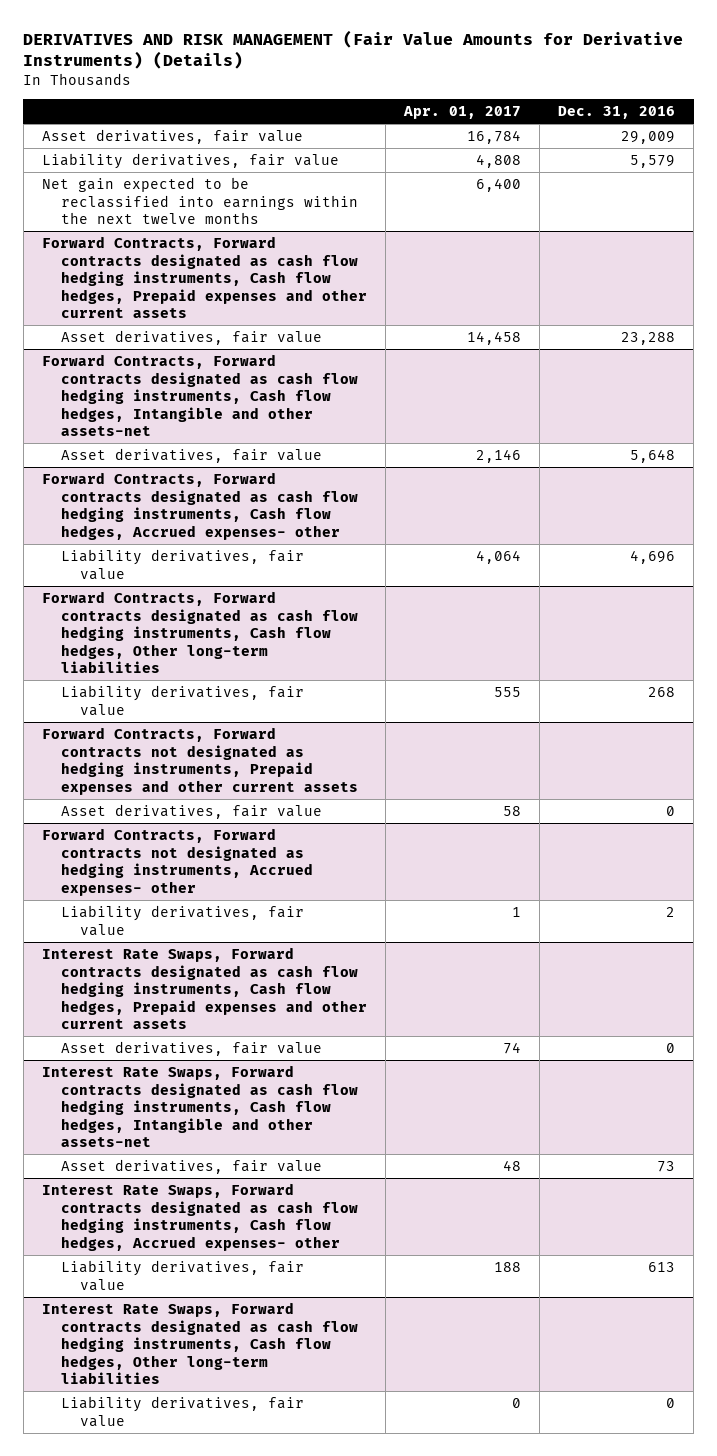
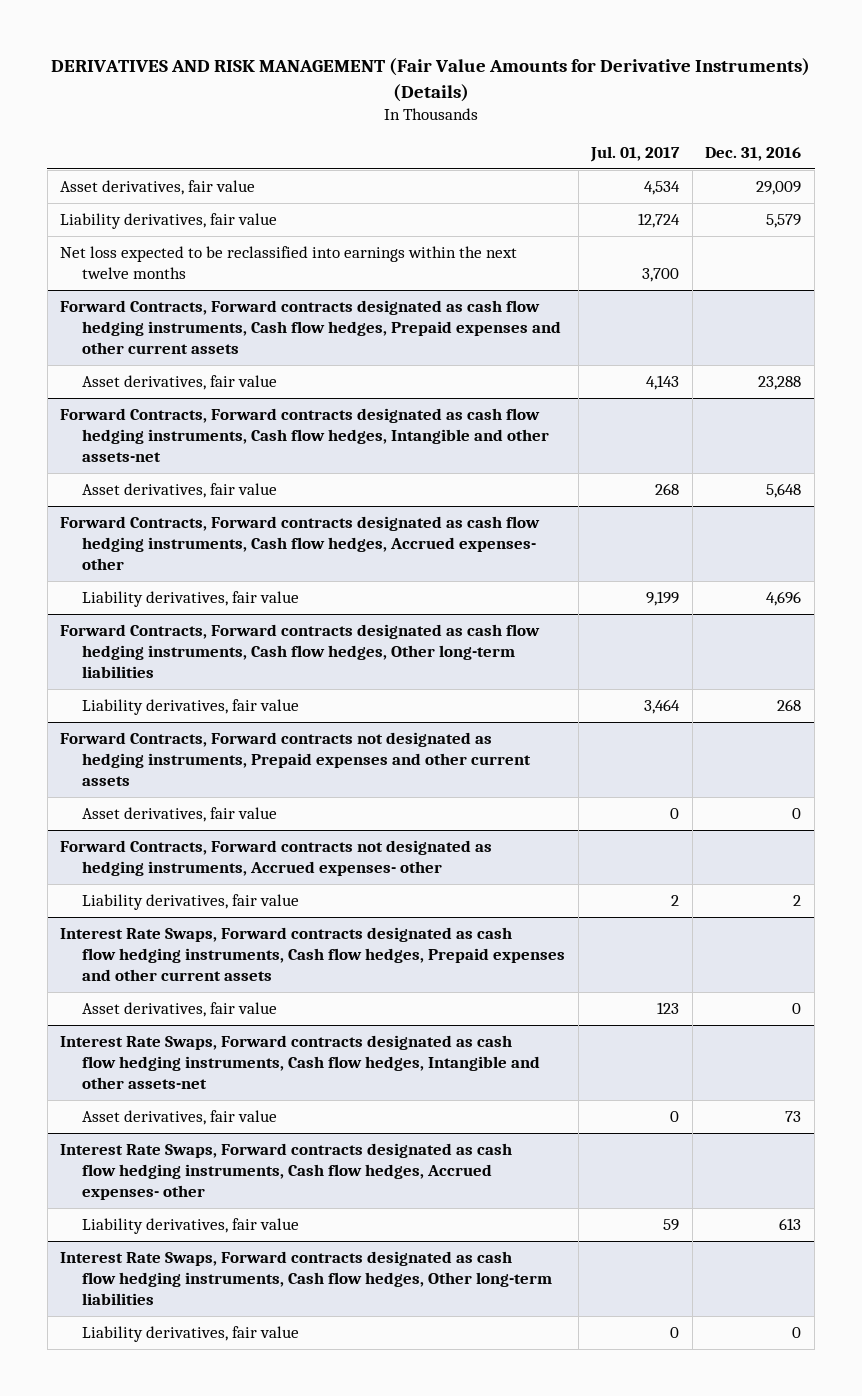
[403,105,522,119] Apr. 01, 2017 -> none
none -> [590,146,681,163] Jul. 01, 2017
[41,177,359,225] Net gain expected to be reclassified into earnings within the next twelve months -> [60,245,518,279] Net loss expected to be reclassified into earnings within the next twelve months

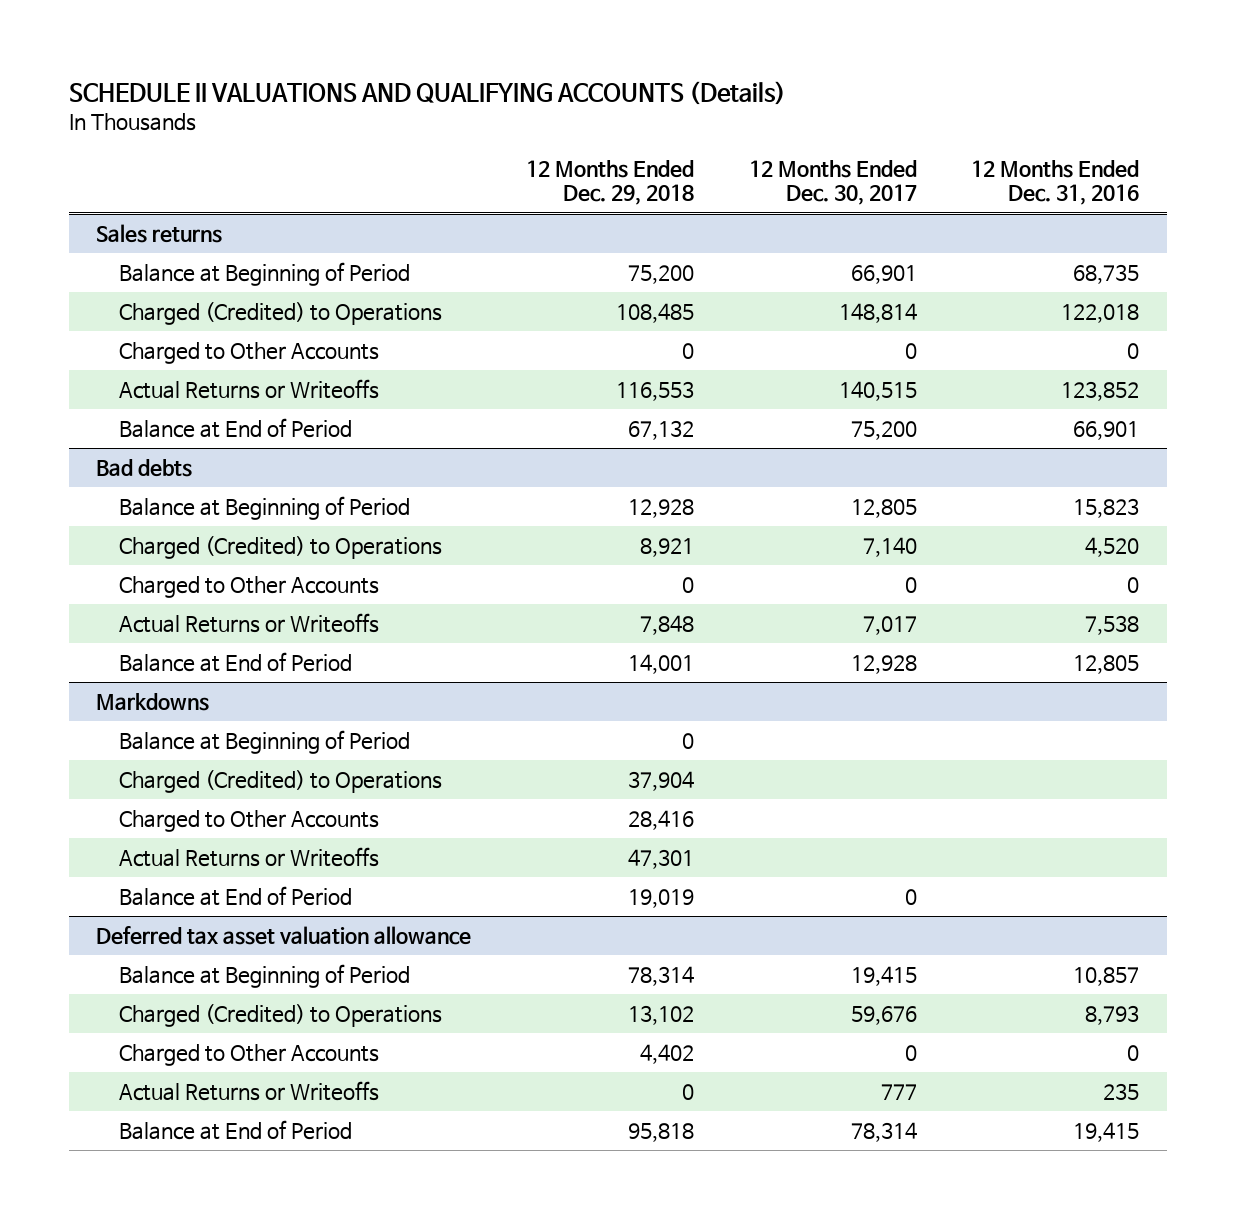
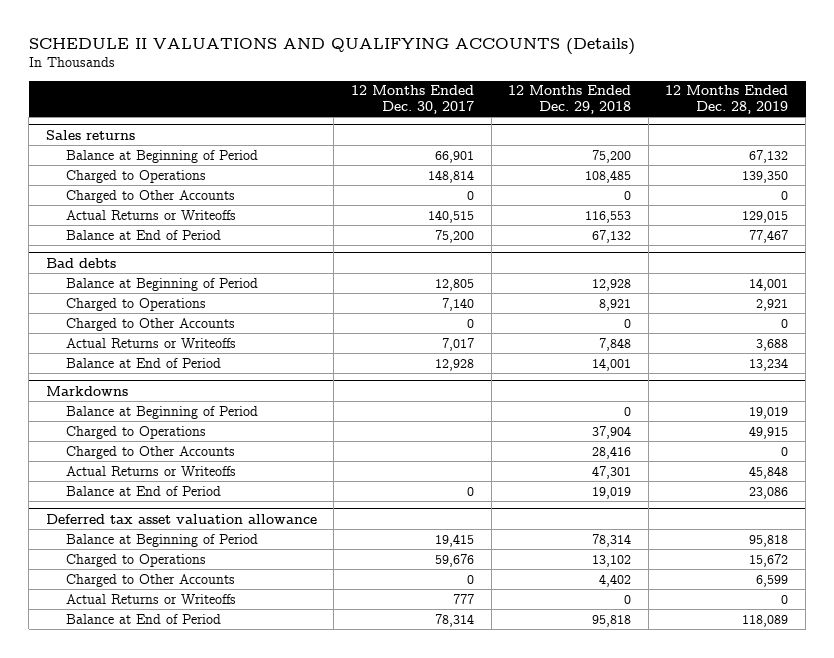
[971,160,1140,206] 12 Months Ended Dec. 31, 2016 -> none
none -> [665,85,789,114] 12 Months Ended Dec. 28, 2019
[118,302,442,326] Charged (Credited) to Operations -> [66,169,207,183] Charged to Operations
[118,536,442,560] Charged (Credited) to Operations -> [66,297,207,311] Charged to Operations
[118,770,442,794] Charged (Credited) to Operations -> [66,425,207,439] Charged to Operations
[118,1004,442,1028] Charged (Credited) to Operations -> [66,553,207,567] Charged to Operations

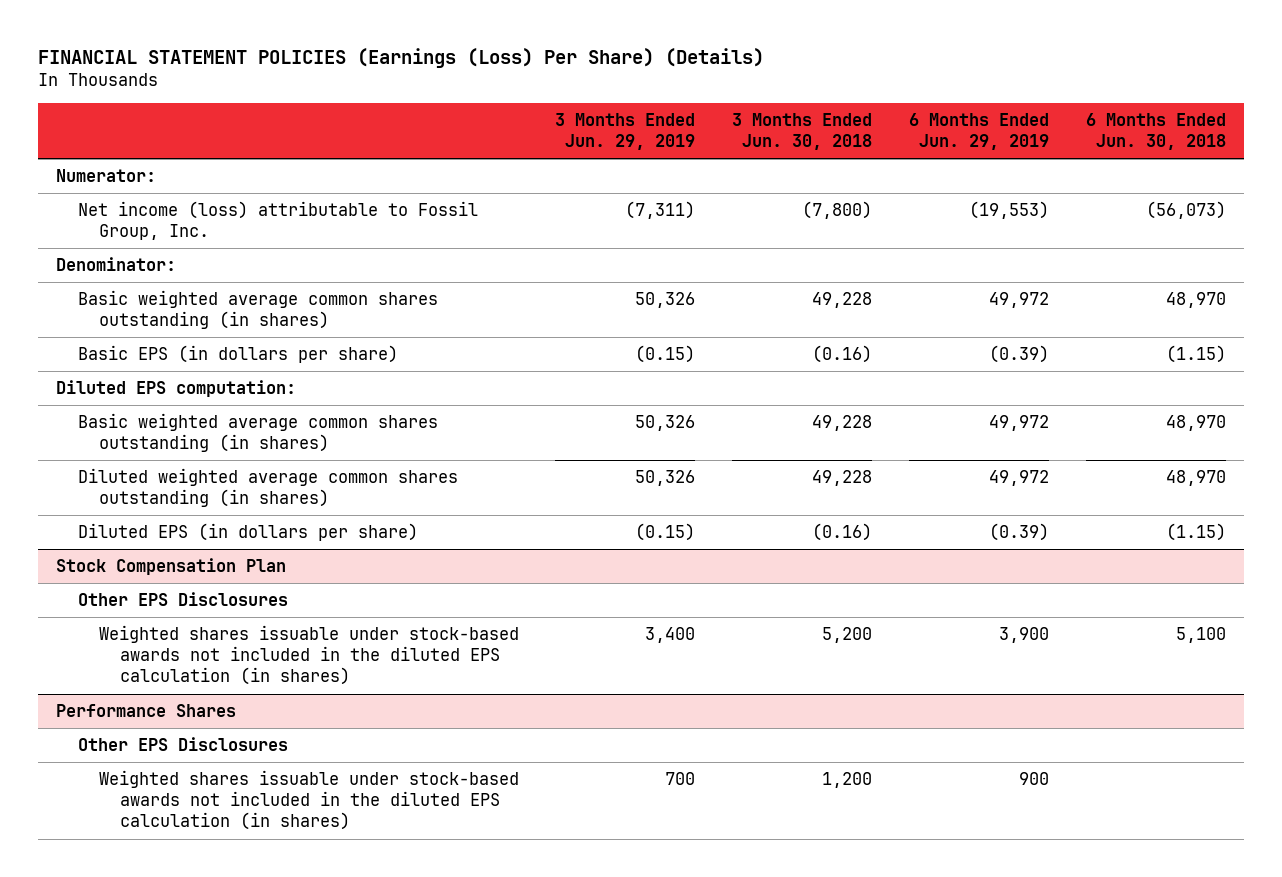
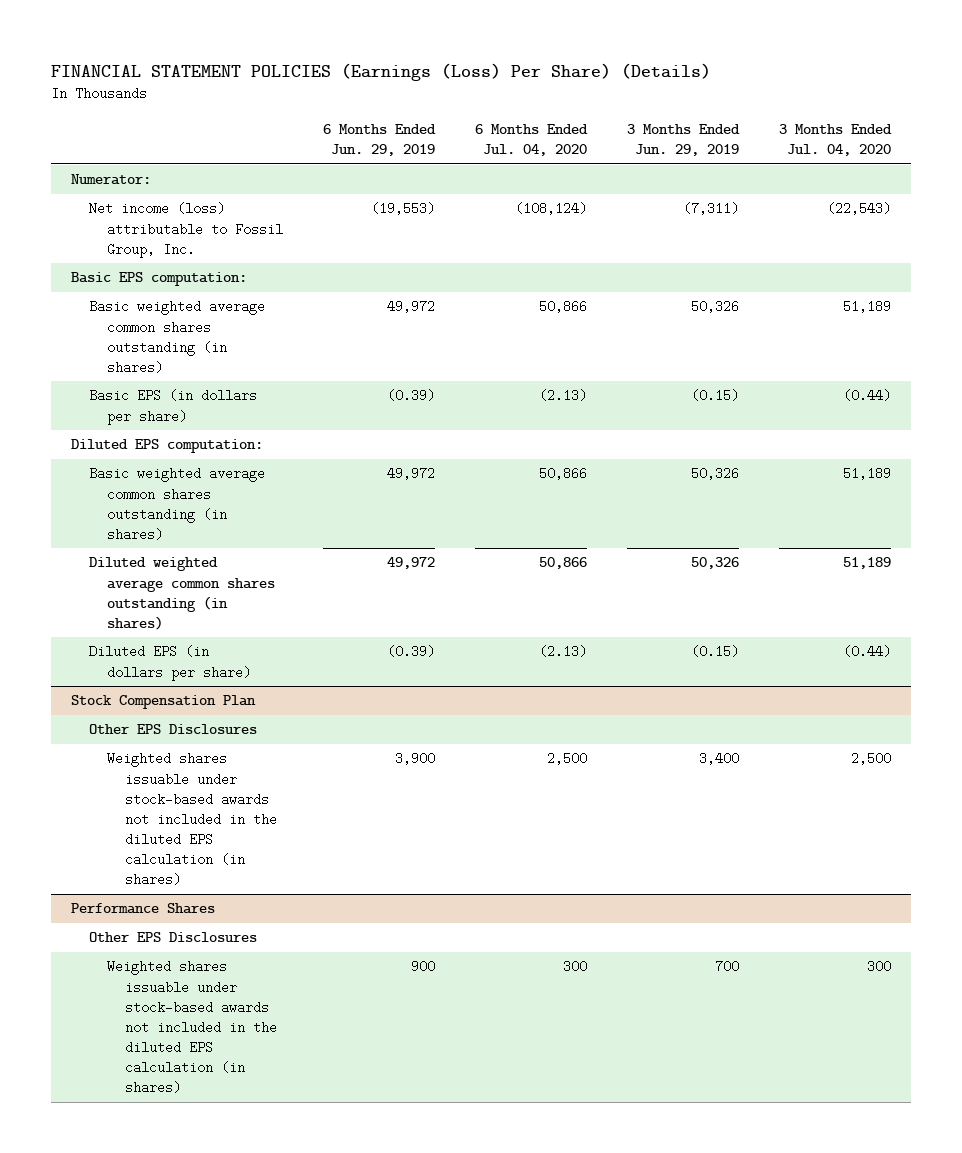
[732,113,873,151] 3 Months Ended Jun. 30, 2018 -> none
[1085,113,1226,151] 6 Months Ended Jun. 30, 2018 -> none
none -> [474,124,588,157] 6 Months Ended Jul. 04, 2020
none -> [778,124,892,157] 3 Months Ended Jul. 04, 2020
[56,257,177,272] Denominator: -> [71,272,248,287] Basic EPS computation:

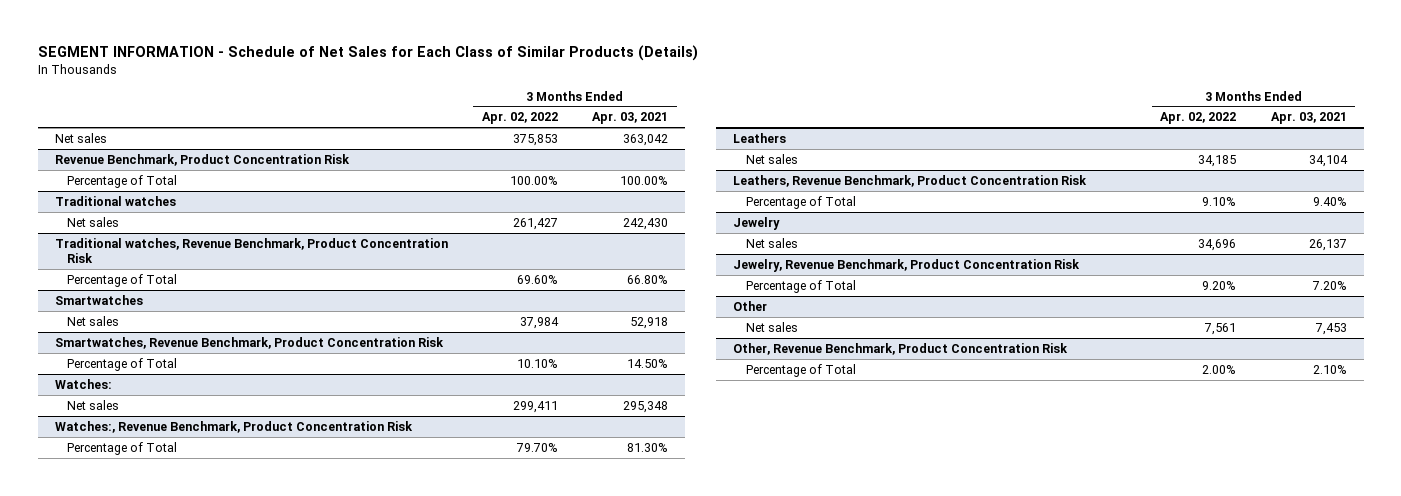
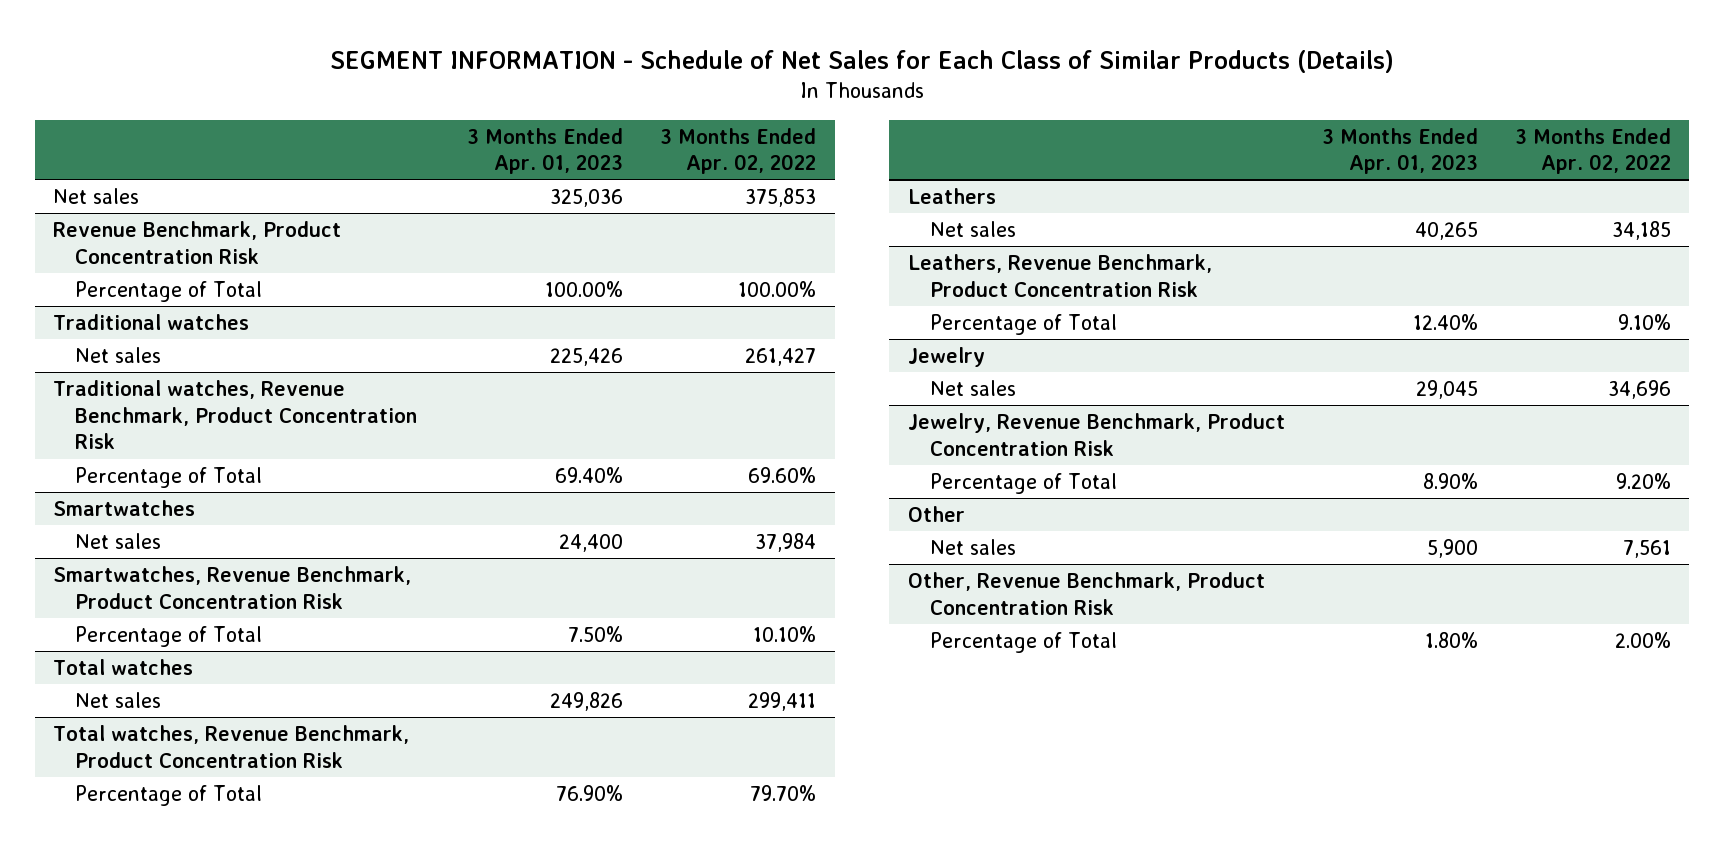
[592,112,669,125] Apr. 03, 2021 -> none
none -> [467,127,624,175] 3 Months Ended Apr. 01, 2023
[54,378,112,389] Watches: -> [53,658,194,675] Total watches
[54,420,413,433] Watches:, Revenue Benchmark, Product Concentration Risk -> [53,724,410,768] Total watches, Revenue Benchmark, Product Concentration Risk

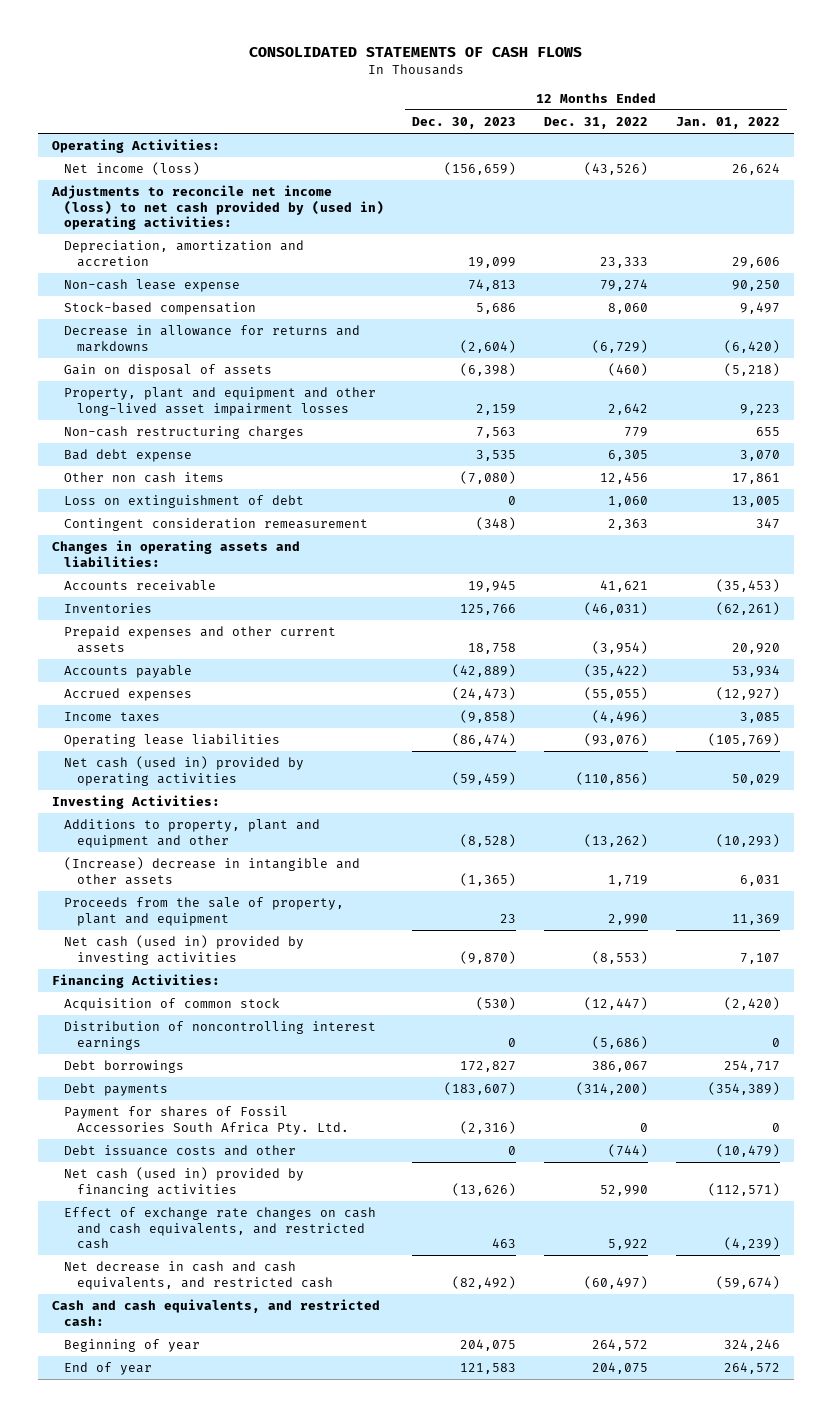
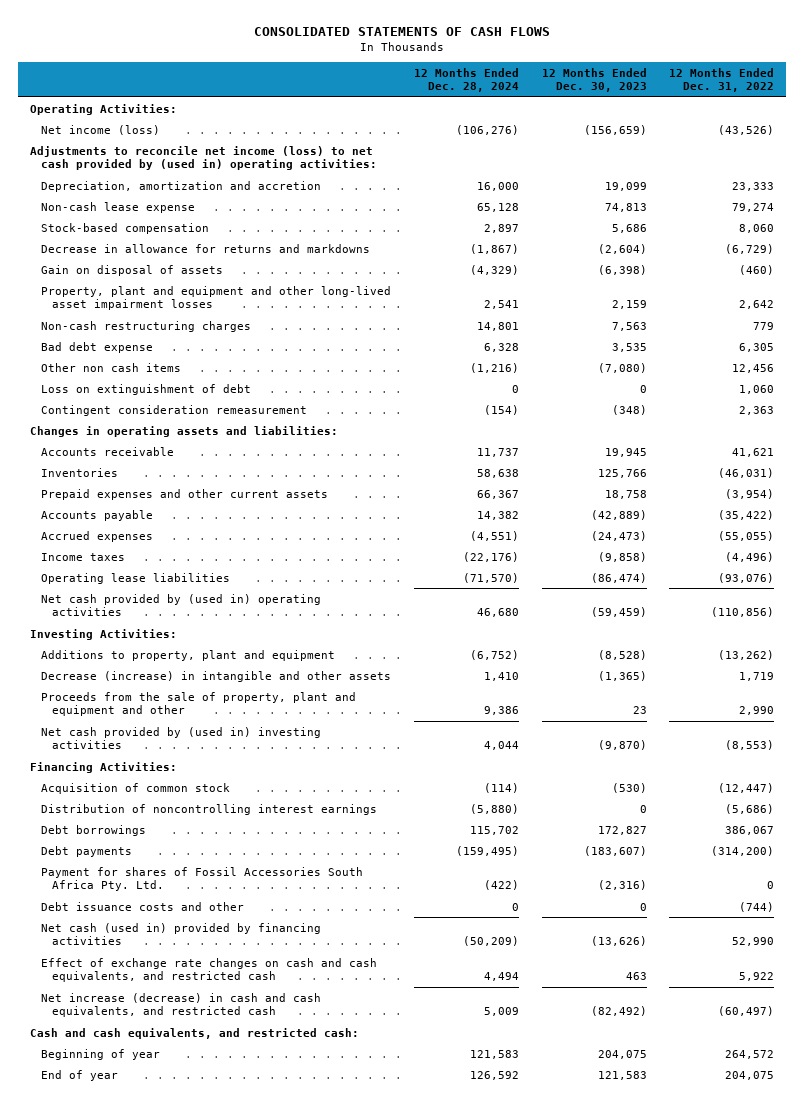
[676,116,781,129] Jan. 01, 2022 -> none
none -> [413,67,519,93] 12 Months Ended Dec. 28, 2024
[64,755,305,786] Net cash (used in) provided by operating activities -> [41,593,322,617] Net cash provided by (used in) operating activities
[64,818,321,848] Additions to property, plant and equipment and other -> [41,649,336,661] Additions to property, plant and equipment
[64,856,361,885] (Increase) decrease in intangible and other assets -> [41,670,392,682] Decrease (increase) in intangible and other assets
[64,896,345,926] Proceeds from the sale of property, plant and equipment -> [41,691,357,717] Proceeds from the sale of property, plant and equipment and other
[64,934,305,965] Net cash (used in) provided by investing activities -> [41,726,322,750] Net cash provided by (used in) investing activities
[64,1260,333,1290] Net decrease in cash and cash equivalents, and restricted cash -> [41,992,322,1018] Net increase (decrease) in cash and cash equivalents, and restricted cash

